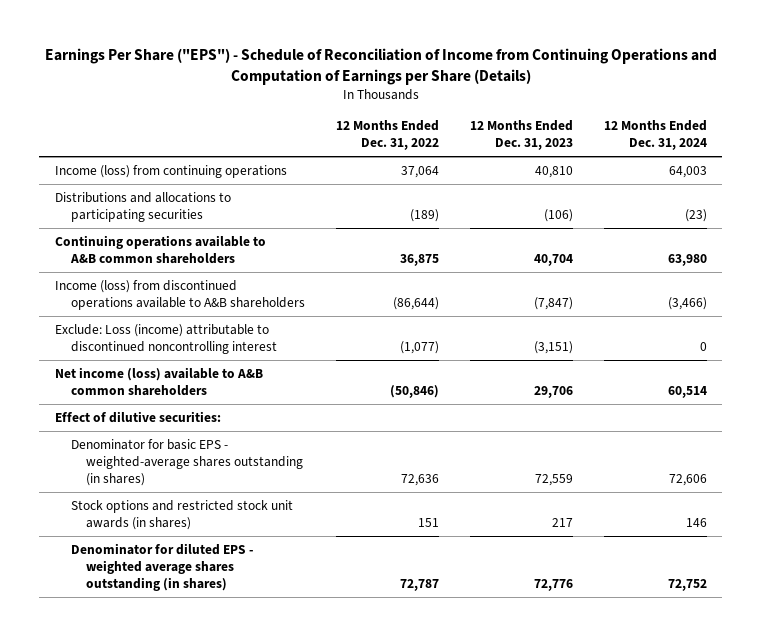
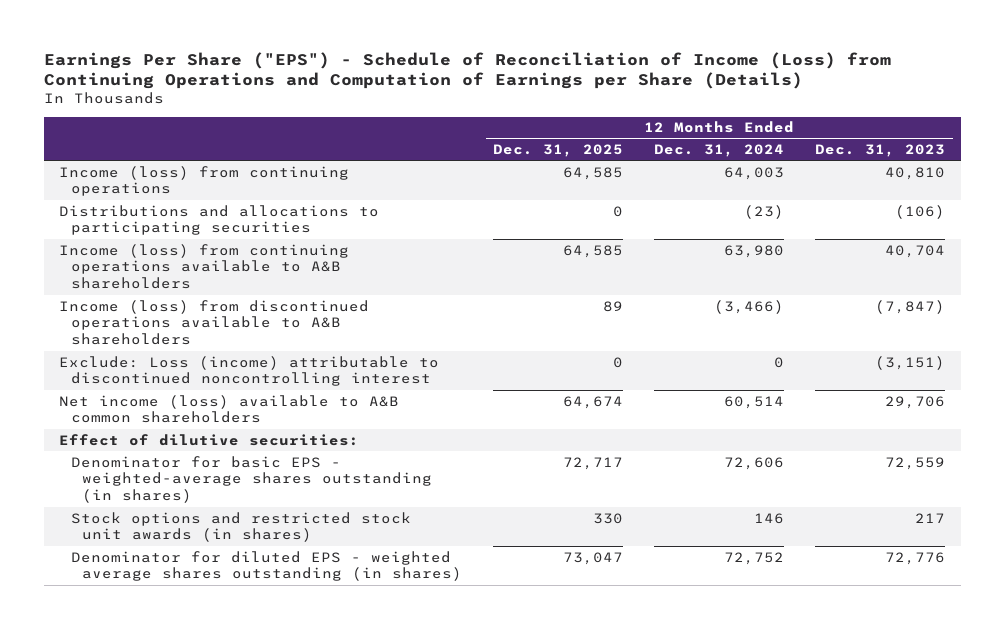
[44,47,717,85] Earnings Per Share ("EPS") - Schedule of Reconciliation of Income from Continuing Operations and Computation of Earnings per Share (Details) -> [43,51,891,90] Earnings Per Share ("EPS") - Schedule of Reconciliation of Income (Loss) from Continuing Operations and Computation of Earnings per Share (Details)
[335,120,439,150] 12 Months Ended Dec. 31, 2022 -> none
none -> [493,143,624,157] Dec. 31, 2025
[54,235,266,264] Continuing operations available to A&B common shareholders -> [59,243,350,290] Income (loss) from continuing operations available to A&B shareholders

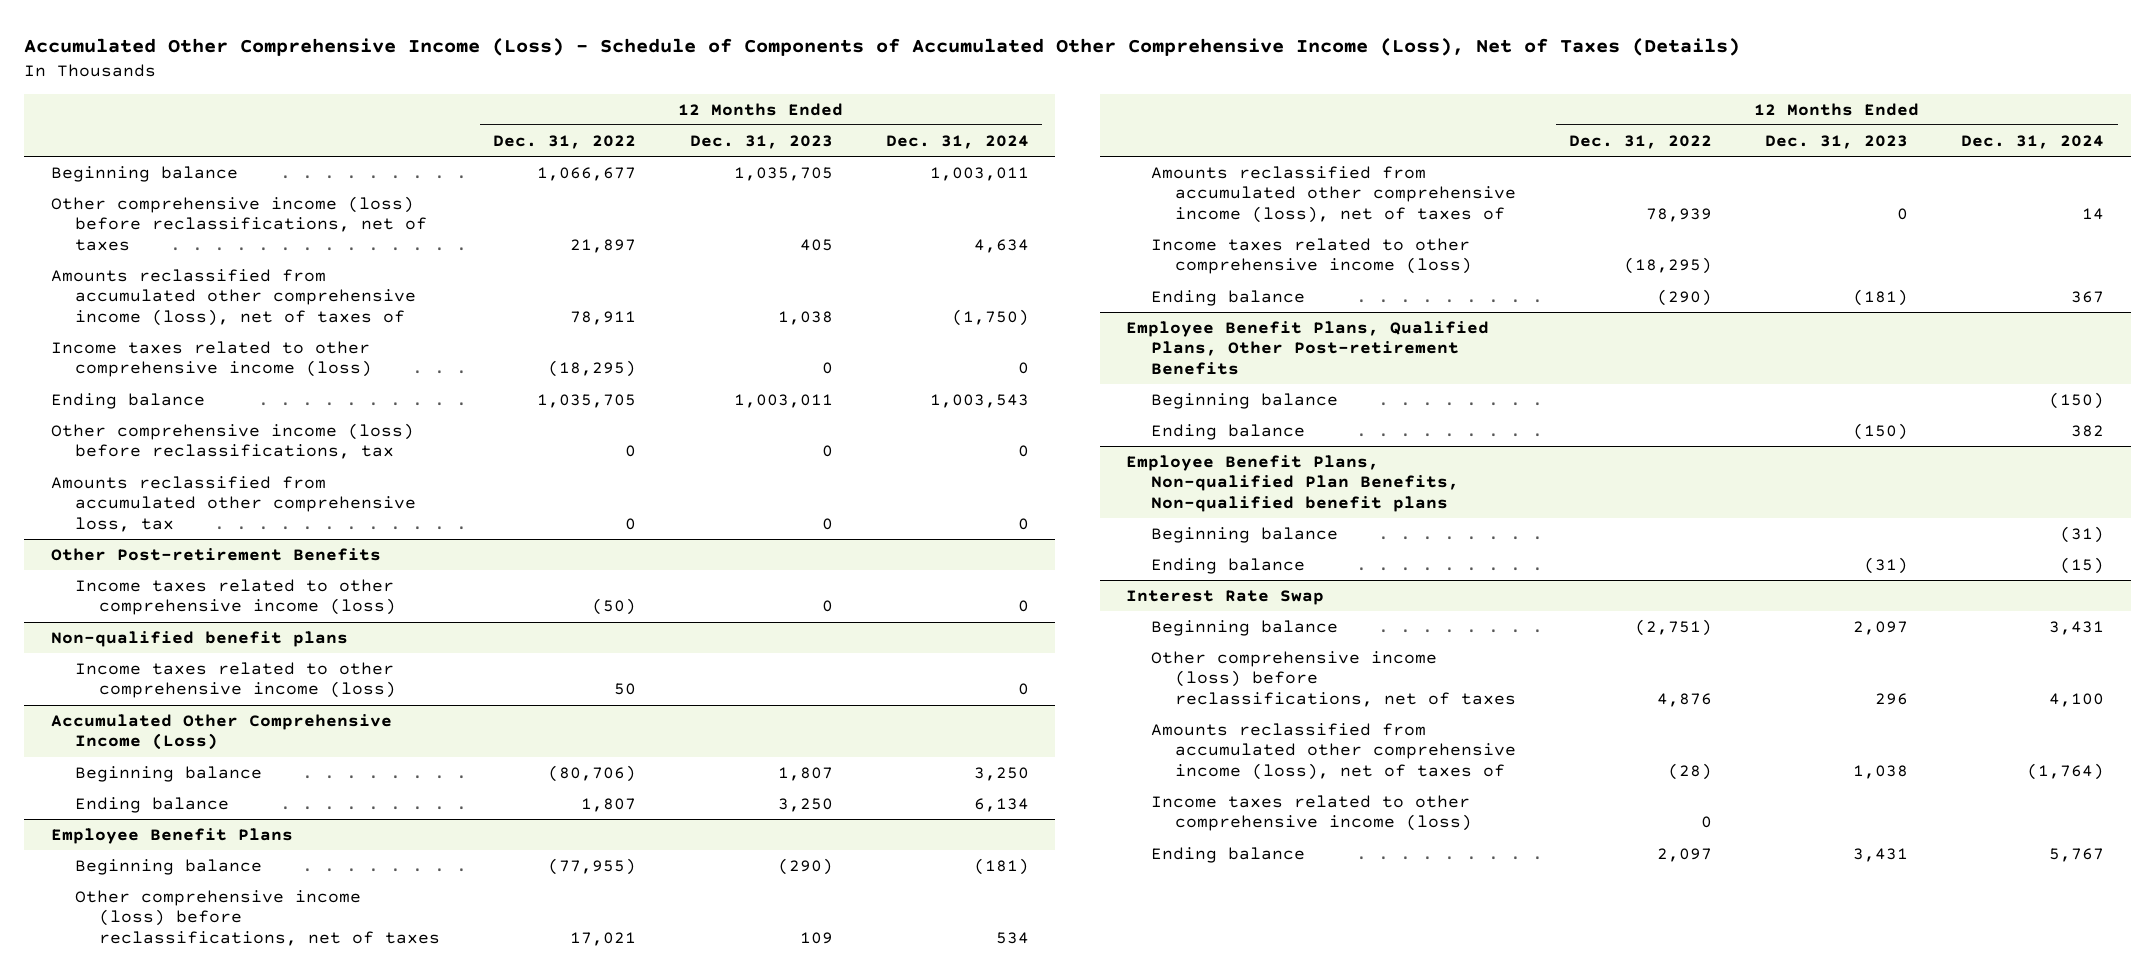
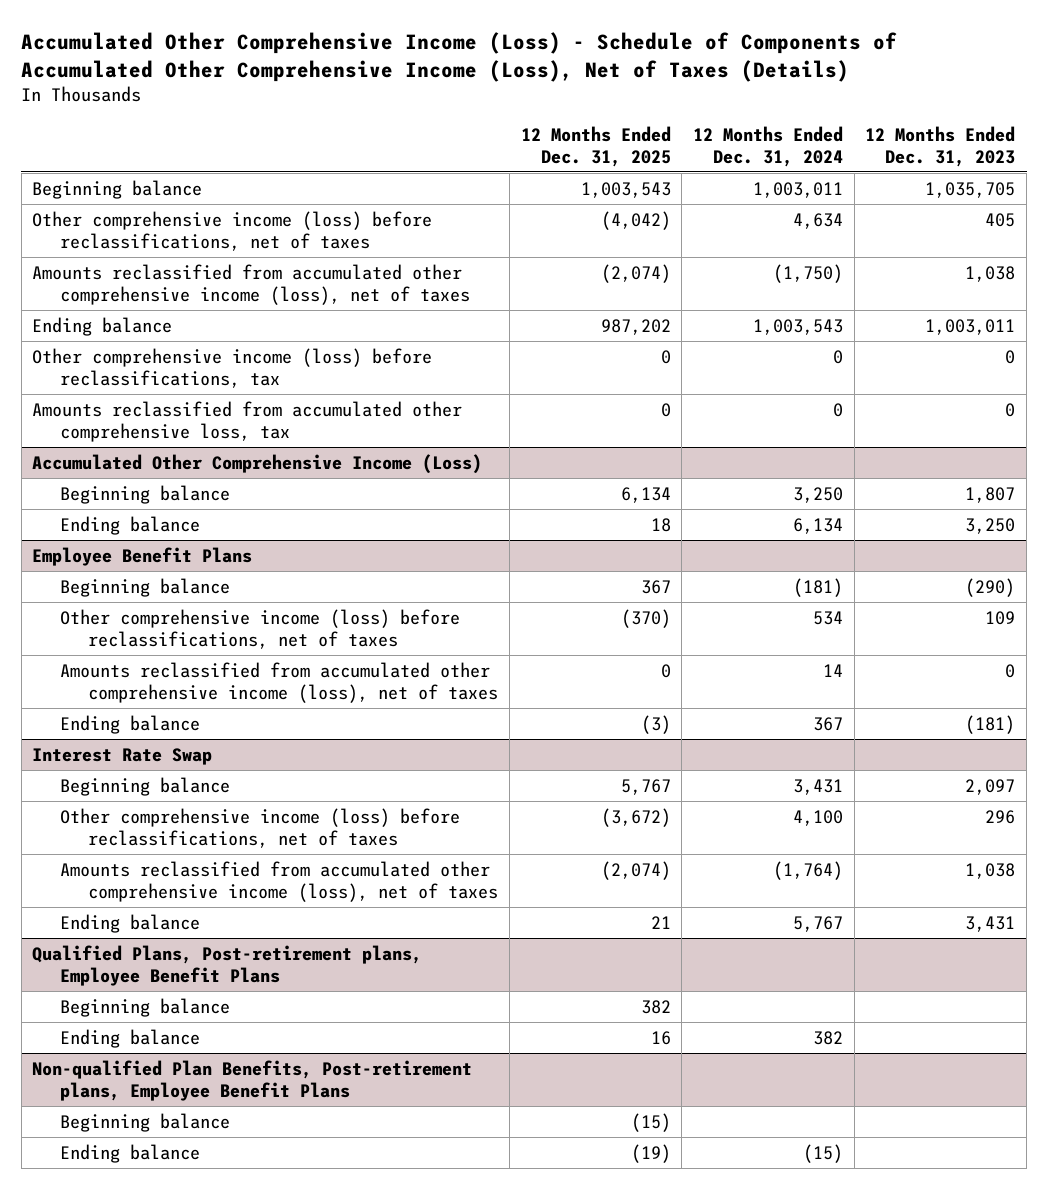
[493,134,637,149] Dec. 31, 2022 -> none
none -> [520,125,671,167] 12 Months Ended Dec. 31, 2025
[50,340,372,378] Income taxes related to other comprehensive income (loss) -> none
[50,268,416,327] Amounts reclassified from accumulated other comprehensive income (loss), net of taxes of -> [32,263,471,305] Amounts reclassified from accumulated other comprehensive income (loss), net of taxes
[50,547,381,561] Other Post-retirement Benefits -> none
[74,578,397,616] Income taxes related to other comprehensive income (loss) -> none
[50,630,348,647] Non-qualified benefit plans -> none
[74,661,397,699] Income taxes related to other comprehensive income (loss) -> none
[1150,237,1473,275] Income taxes related to other comprehensive income (loss) -> none
[1150,165,1517,224] Amounts reclassified from accumulated other comprehensive income (loss), net of taxes of -> [60,661,499,703] Amounts reclassified from accumulated other comprehensive income (loss), net of taxes
[1126,320,1490,376] Employee Benefit Plans, Qualified Plans, Other Post-retirement Benefits -> none
[1150,392,1338,409] Beginning balance -> none
[1150,423,1305,440] Ending balance -> none
[1126,454,1459,513] Employee Benefit Plans, Non-qualified Plan Benefits, Non-qualified benefit plans -> none
[1150,526,1338,543] Beginning balance -> none
[1150,557,1305,574] Ending balance -> none
[1150,794,1473,832] Income taxes related to other comprehensive income (loss) -> none
[1150,722,1517,781] Amounts reclassified from accumulated other comprehensive income (loss), net of taxes of -> [60,860,499,902] Amounts reclassified from accumulated other comprehensive income (loss), net of taxes
none -> [32,944,423,986] Qualified Plans, Post-retirement plans, Employee Benefit Plans
none -> [60,997,231,1017] Beginning balance
none -> [60,1028,201,1048] Ending balance
none -> [32,1059,473,1101] Non-qualified Plan Benefits, Post-retirement plans, Employee Benefit Plans
none -> [60,1112,231,1132] Beginning balance
none -> [60,1143,201,1163] Ending balance

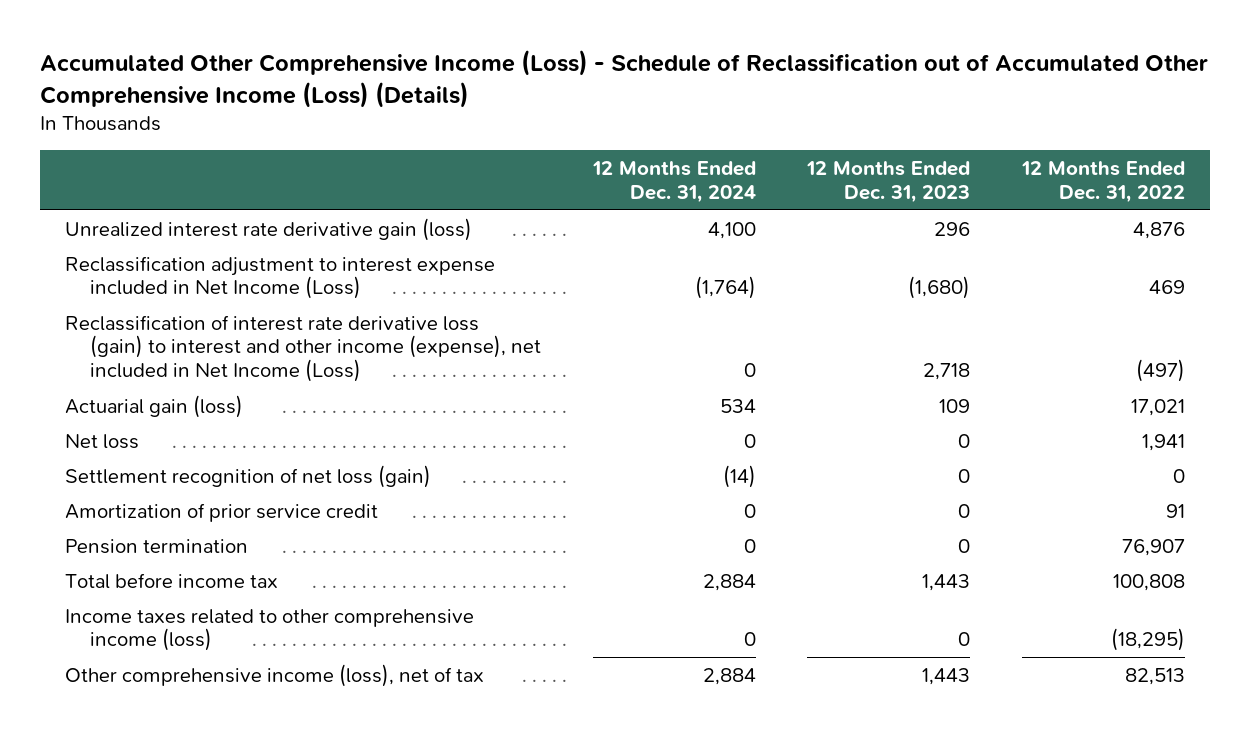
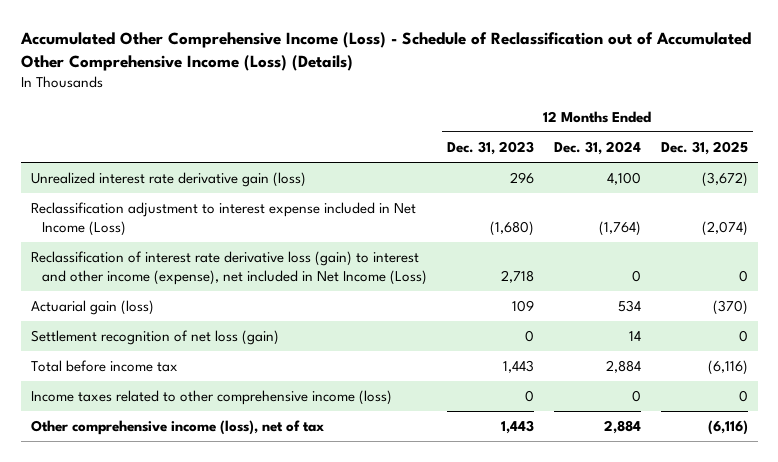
[1020,161,1185,203] 12 Months Ended Dec. 31, 2022 -> none
none -> [660,141,748,156] Dec. 31, 2025
[65,433,140,449] Net loss -> none
[65,502,379,522] Amortization of prior service credit -> none
[65,538,249,554] Pension termination -> none
[722,464,756,488] (14) -> [628,331,641,342] 14

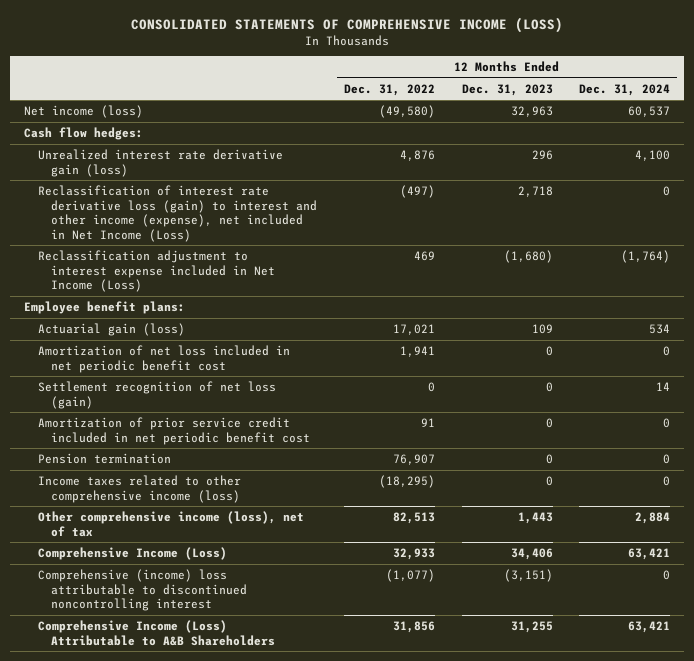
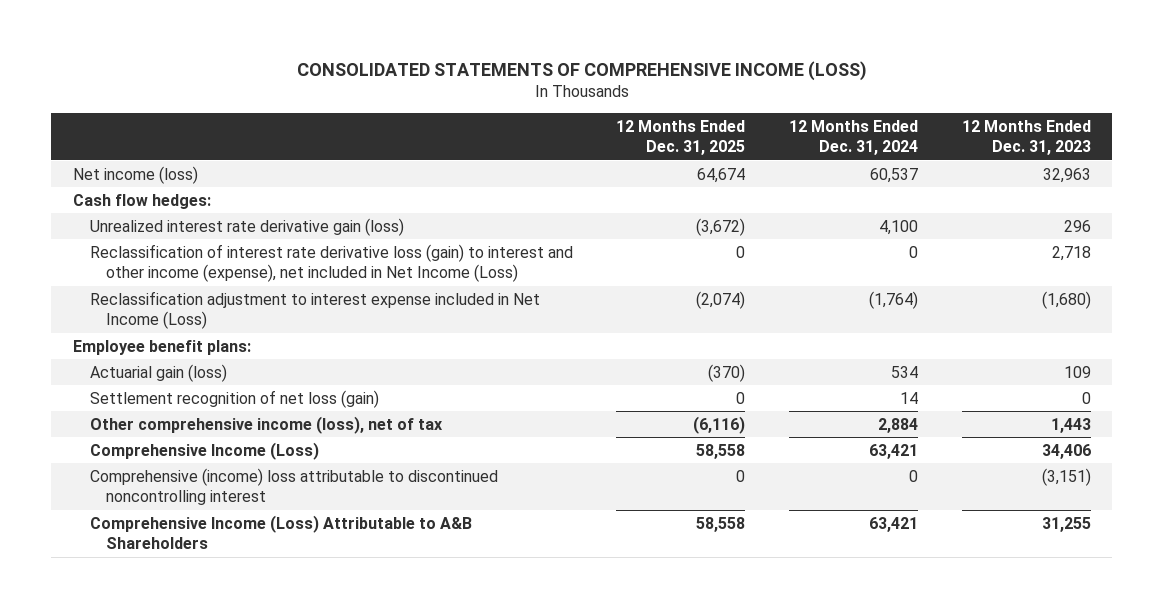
[344,83,436,96] Dec. 31, 2022 -> none
none -> [616,119,746,156] 12 Months Ended Dec. 31, 2025
[37,344,290,373] Amortization of net loss included in net periodic benefit cost -> none
[37,416,311,445] Amortization of prior service credit included in net periodic benefit cost -> none
[37,452,171,464] Pension termination -> none
[37,474,241,503] Income taxes related to other comprehensive income (loss) -> none

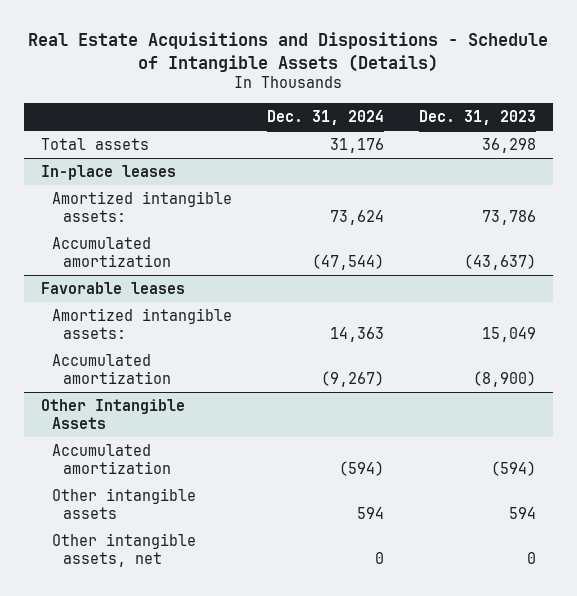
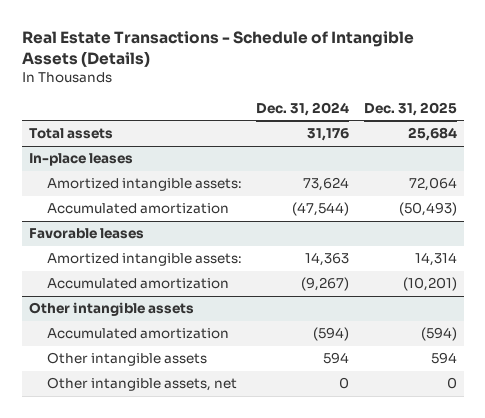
[28,32,549,72] Real Estate Acquisitions and Dispositions - Schedule of Intangible Assets (Details) -> [21,30,414,67] Real Estate Transactions - Schedule of Intangible Assets (Details)
[418,110,536,126] Dec. 31, 2023 -> none
none -> [363,101,457,116] Dec. 31, 2025
[41,399,186,429] Other Intangible Assets -> [28,302,194,317] Other intangible assets

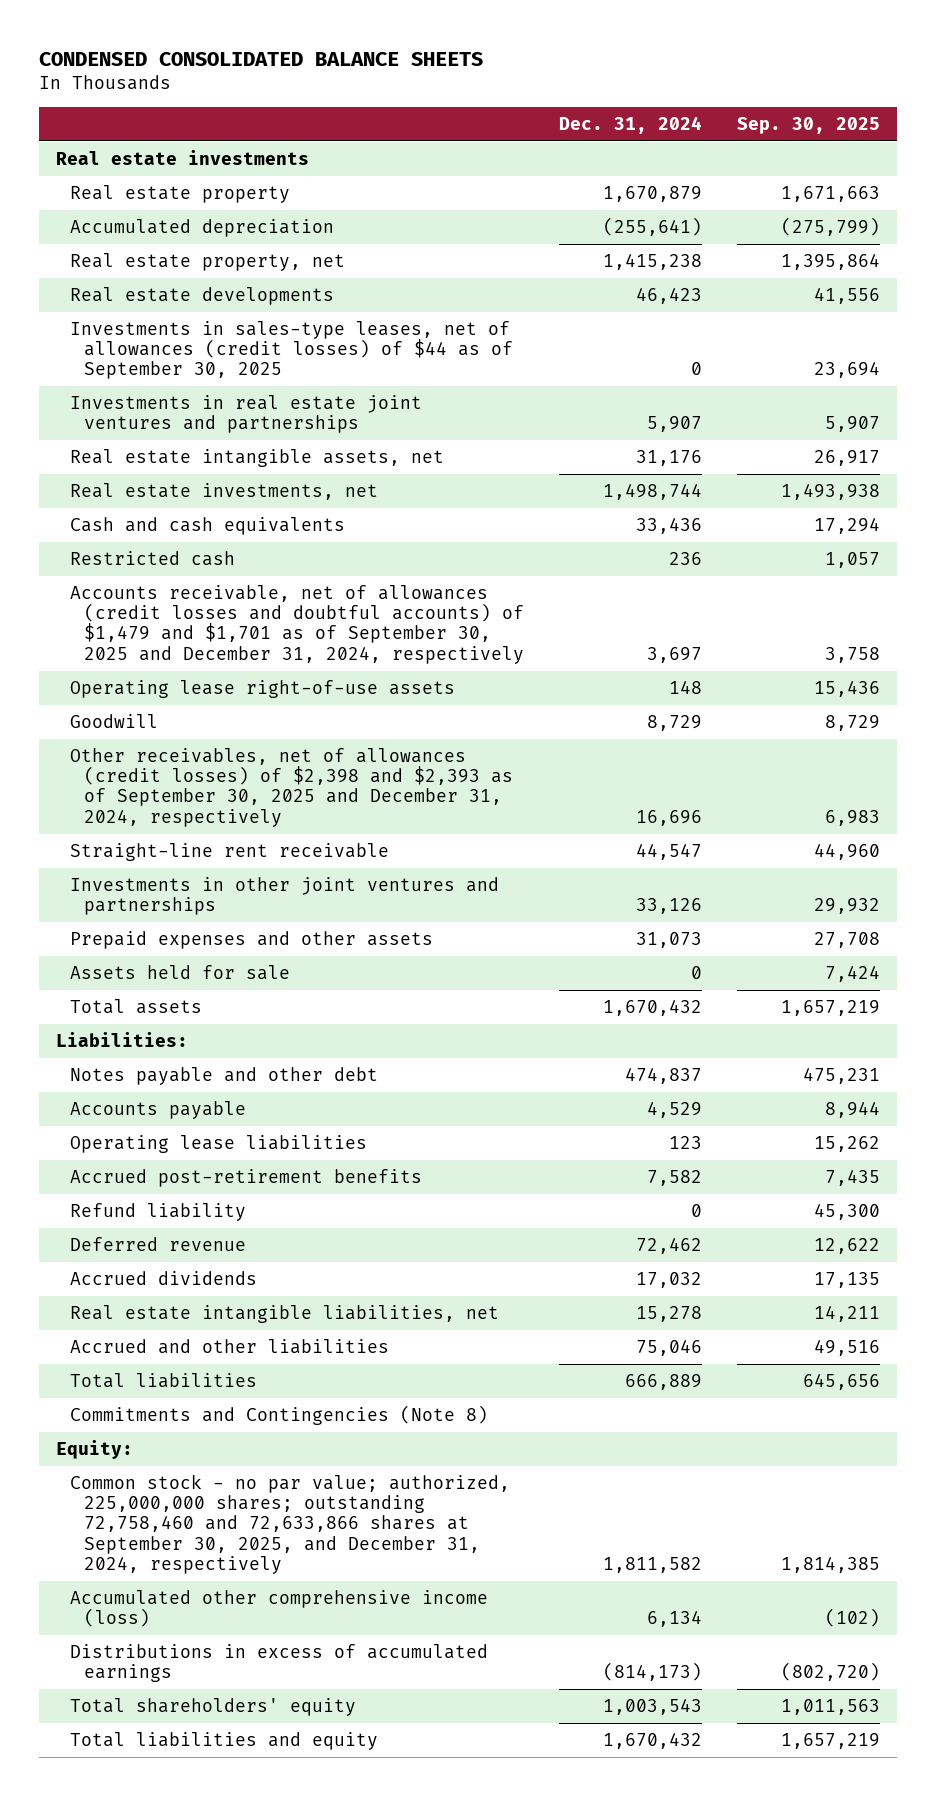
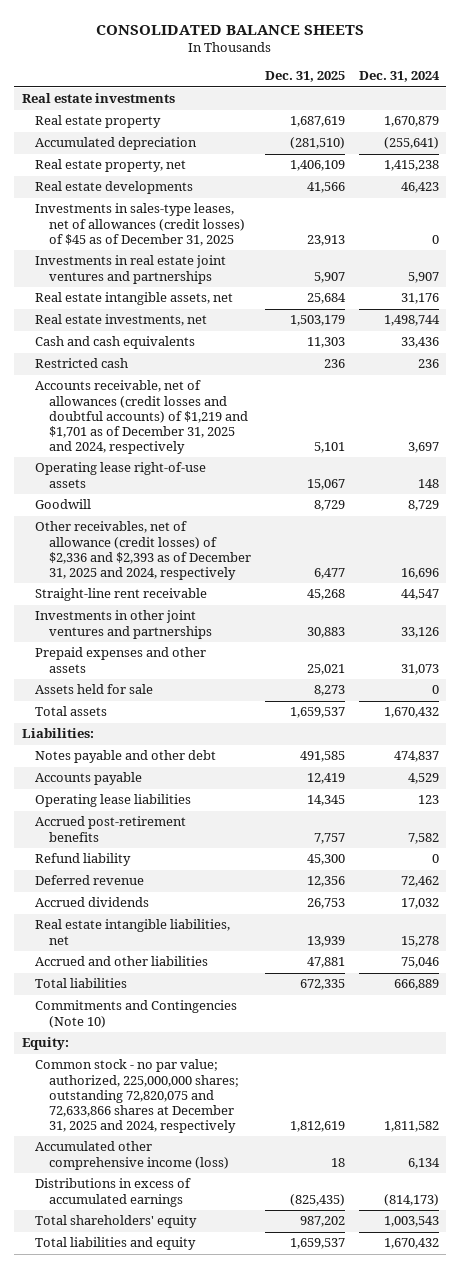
[38,51,483,66] CONDENSED CONSOLIDATED BALANCE SHEETS -> [96,24,365,35] CONSOLIDATED BALANCE SHEETS
[736,116,880,134] Sep. 30, 2025 -> none
none -> [265,71,346,83] Dec. 31, 2025
[69,321,513,380] Investments in sales-type leases, net of allowances (credit losses) of $44 as of September 30, 2025 -> [35,203,245,246] Investments in sales-type leases, net of allowances (credit losses) of $45 as of December 31, 2025
[69,585,524,664] Accounts receivable, net of allowances (credit losses and doubtful accounts) of $1,479 and $1,701 as of September 30, 2025 and December 31, 2024, respectively -> [35,380,248,455] Accounts receivable, net of allowances (credit losses and doubtful accounts) of $1,219 and $1,701 as of December 31, 2025 and 2024, respectively
[69,748,513,827] Other receivables, net of allowances (credit losses) of $2,398 and $2,393 as of September 30, 2025 and December 31, 2024, respectively -> [35,521,251,581] Other receivables, net of allowance (credit losses) of $2,336 and $2,393 as of December 31, 2025 and 2024, respectively
[69,1405,488,1426] Commitments and Contingencies (Note 8) -> [35,1000,238,1028] Commitments and Contingencies (Note 10)
[69,1474,510,1574] Common stock - no par value; authorized, 225,000,000 shares; outstanding 72,758,460 and 72,633,866 shares at September 30, 2025, and December 31, 2024, respectively -> [35,1059,239,1134] Common stock - no par value; authorized, 225,000,000 shares; outstanding 72,820,075 and 72,633,866 shares at December 31, 2025 and 2024, respectively

